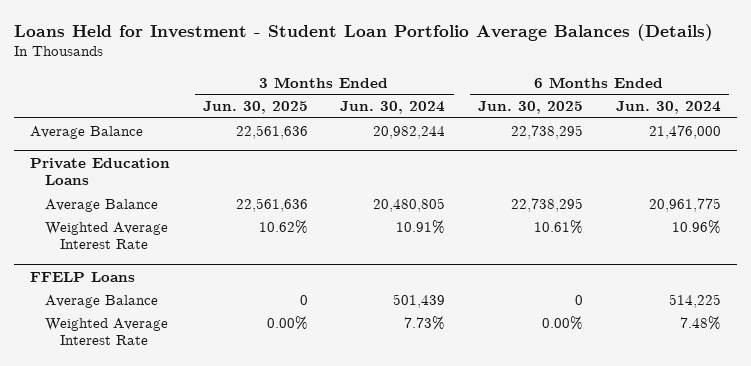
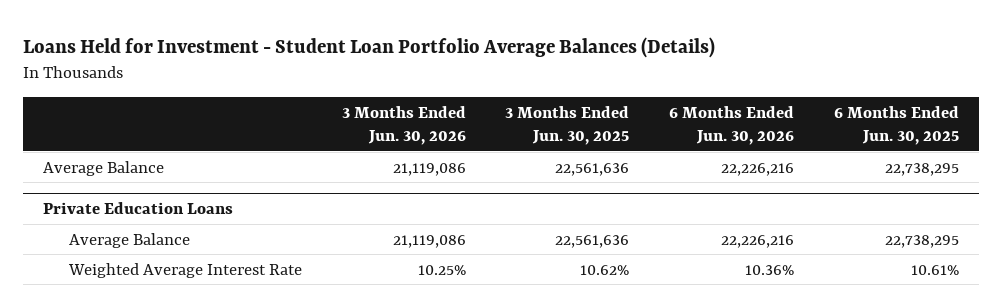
[340,101,446,115] Jun. 30, 2024 -> none
[615,101,721,115] Jun. 30, 2024 -> none
none -> [341,105,466,146] 3 Months Ended Jun. 30, 2026
none -> [669,105,795,146] 6 Months Ended Jun. 30, 2026
[30,271,136,282] FFELP Loans -> none
[44,294,158,308] Average Balance -> none
[44,317,168,346] Weighted Average Interest Rate -> none

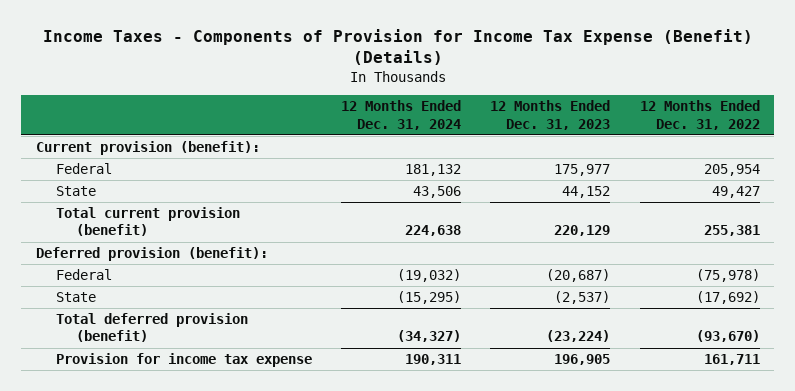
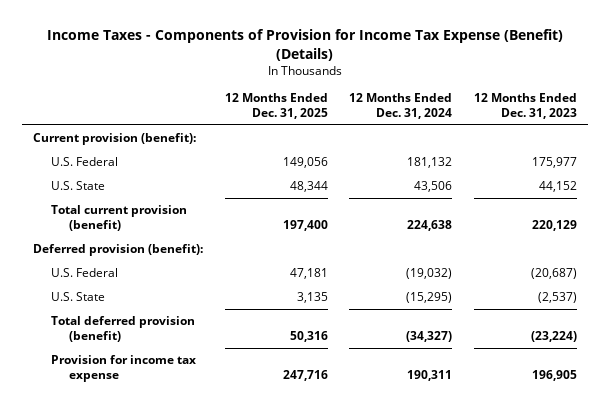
[639,100,760,130] 12 Months Ended Dec. 31, 2022 -> none
none -> [224,93,328,120] 12 Months Ended Dec. 31, 2025
[55,163,112,175] Federal -> [50,157,118,167] U.S. Federal
[55,186,96,197] State -> [50,181,105,191] U.S. State
[55,269,112,281] Federal -> [50,268,118,278] U.S. Federal
[55,292,96,303] State -> [50,292,105,302] U.S. State

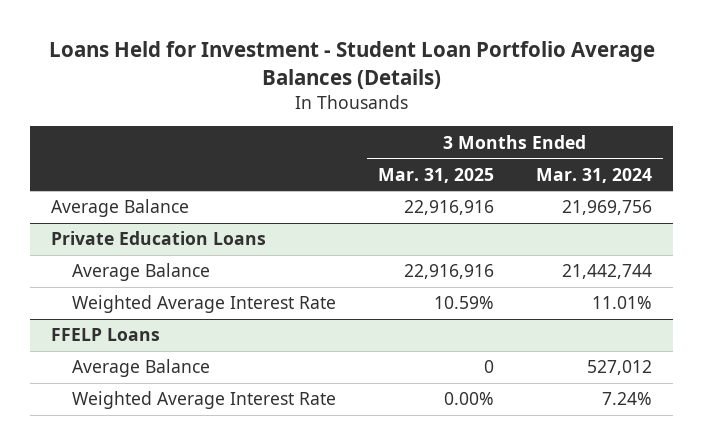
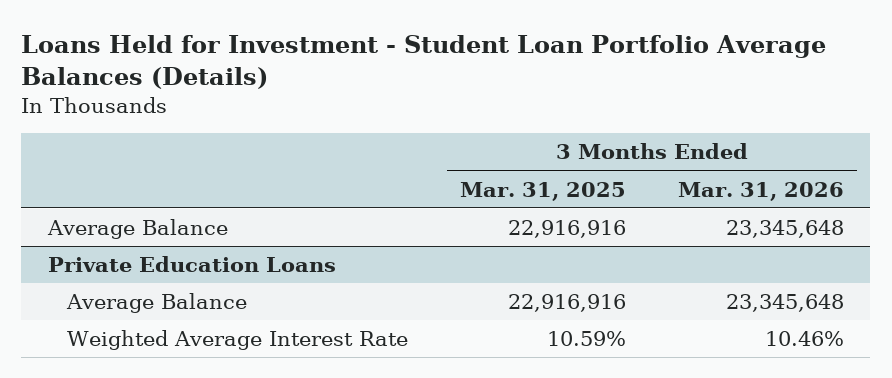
[535,167,652,183] Mar. 31, 2024 -> none
none -> [678,181,845,201] Mar. 31, 2026
[51,328,161,342] FFELP Loans -> none
[71,359,210,378] Average Balance -> none
[71,391,336,410] Weighted Average Interest Rate -> none

